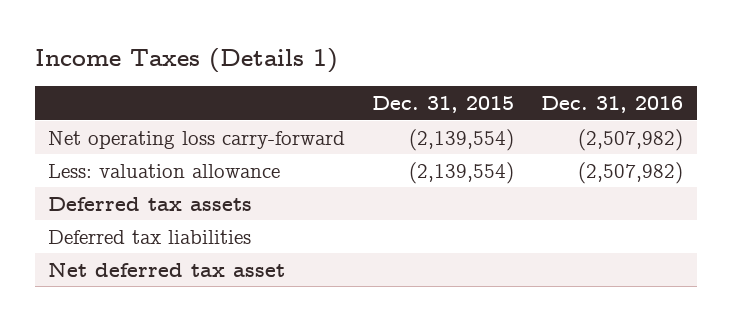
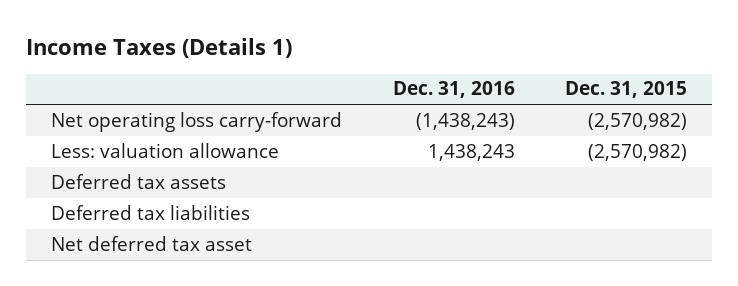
[409,128,515,151] (2,139,554) -> [587,112,687,130] (2,570,982)
[578,128,684,151] (2,507,982) -> [415,112,515,130] (1,438,243)
[409,161,515,184] (2,139,554) -> [587,143,687,161] (2,570,982)
[578,161,684,184] (2,507,982) -> [427,143,515,161] 1,438,243

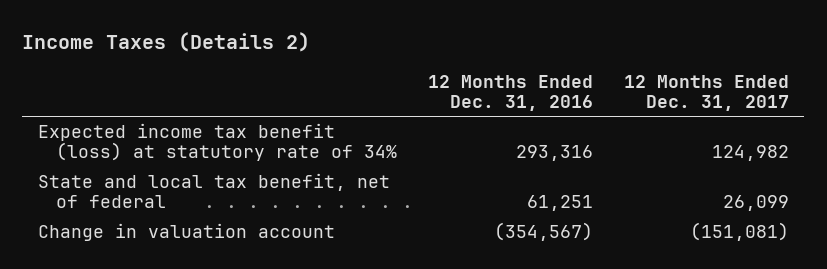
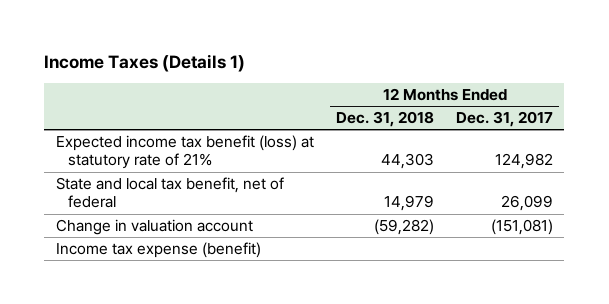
[22,32,311,53] Income Taxes (Details 2) -> [44,54,246,73] Income Taxes (Details 1)
[428,74,594,111] 12 Months Ended Dec. 31, 2016 -> none
none -> [335,111,434,128] Dec. 31, 2018
[37,123,398,162] Expected income tax benefit (loss) at statutory rate of 34% -> [55,134,314,170] Expected income tax benefit (loss) at statutory rate of 21%
none -> [55,241,261,258] Income tax expense (benefit)

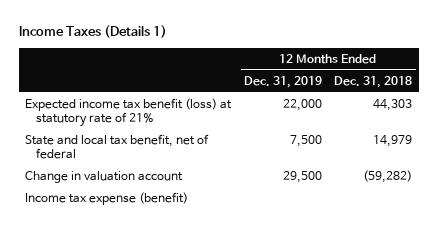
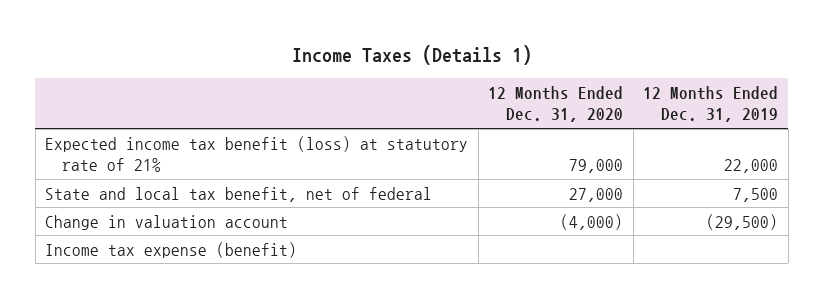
[334,75,413,88] Dec. 31, 2018 -> none
none -> [488,85,624,123] 12 Months Ended Dec. 31, 2020
[282,171,322,184] 29,500 -> [706,213,779,230] (29,500)

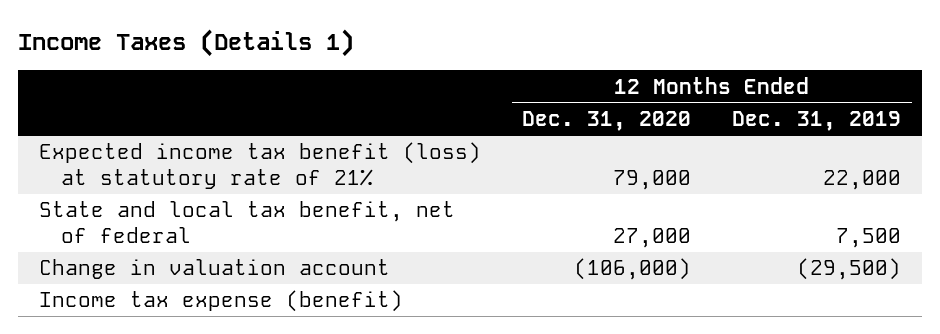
[560,213,624,230] (4,000) -> [574,258,692,281] (106,000)

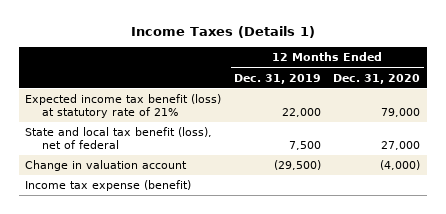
[38,201,455,244] State and local tax benefit, net of federal -> [25,127,213,150] State and local tax benefit (loss), net of federal
[574,258,692,281] (106,000) -> [380,160,421,171] (4,000)

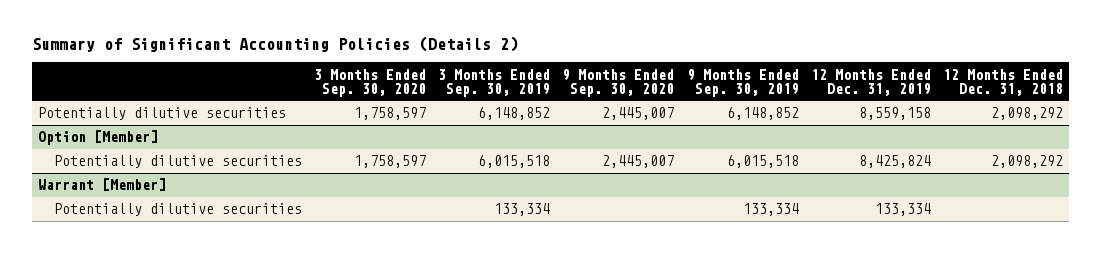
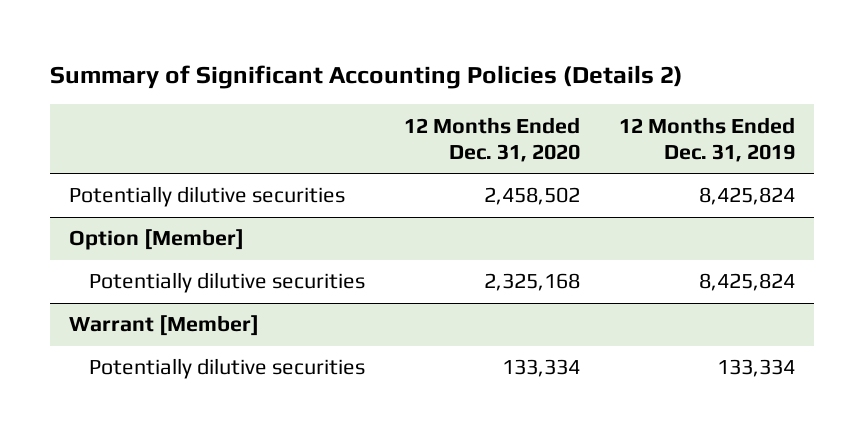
[313,68,426,98] 3 Months Ended Sep. 30, 2020 -> none
[438,68,551,98] 3 Months Ended Sep. 30, 2019 -> none
[562,68,675,98] 9 Months Ended Sep. 30, 2020 -> none
[686,68,799,98] 9 Months Ended Sep. 30, 2019 -> none
[943,68,1064,97] 12 Months Ended Dec. 31, 2018 -> none
none -> [403,116,580,162] 12 Months Ended Dec. 31, 2020
[859,107,932,121] 8,559,158 -> [698,187,795,206] 8,425,824

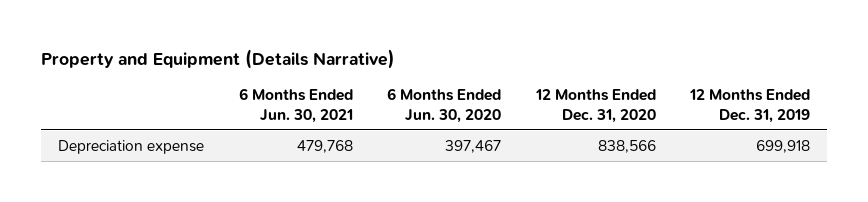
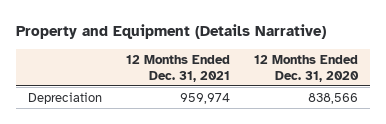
[238,88,353,123] 6 Months Ended Jun. 30, 2021 -> none
[387,88,502,123] 6 Months Ended Jun. 30, 2020 -> none
[689,89,811,123] 12 Months Ended Dec. 31, 2019 -> none
none -> [125,55,230,82] 12 Months Ended Dec. 31, 2021
[58,140,205,155] Depreciation expense -> [28,92,103,105] Depreciation

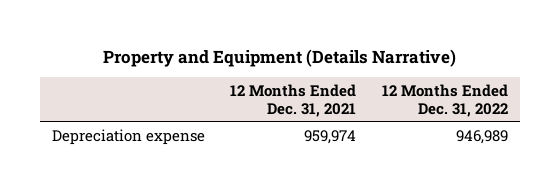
[253,55,359,82] 12 Months Ended Dec. 31, 2020 -> none
none -> [381,83,508,117] 12 Months Ended Dec. 31, 2022
[28,92,103,105] Depreciation -> [52,129,206,146] Depreciation expense

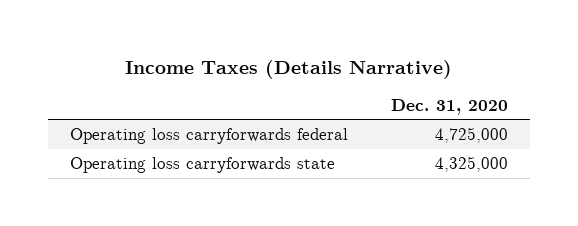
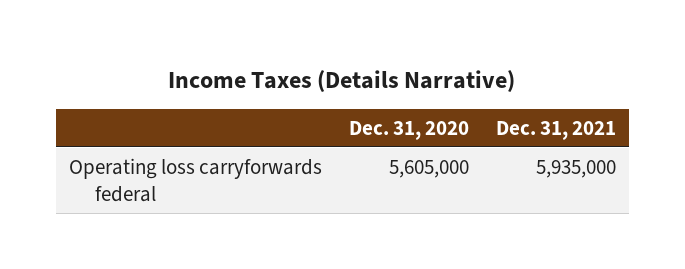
none -> [495,120,616,140] Dec. 31, 2021
[69,157,335,174] Operating loss carryforwards state -> none
[435,127,509,144] 4,725,000 -> [388,159,469,178] 5,605,000

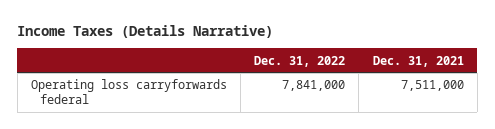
[348,120,469,140] Dec. 31, 2020 -> none
none -> [254,55,346,67] Dec. 31, 2022
[535,159,616,178] 5,935,000 -> [400,80,464,92] 7,511,000

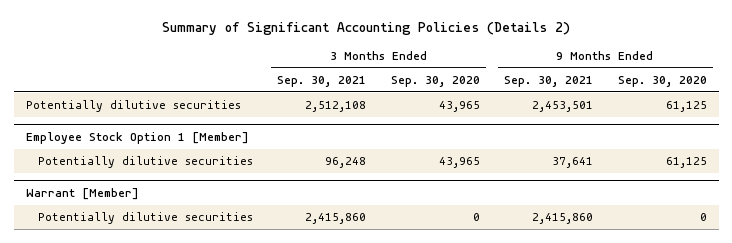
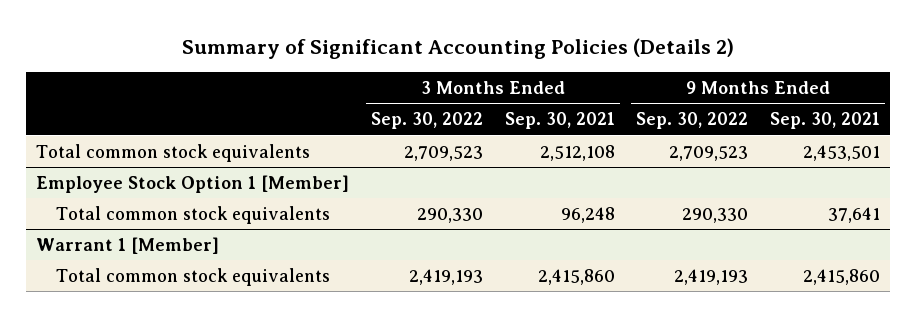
[390,76,480,88] Sep. 30, 2020 -> none
[617,76,707,88] Sep. 30, 2020 -> none
none -> [370,112,483,130] Sep. 30, 2022
none -> [636,112,749,130] Sep. 30, 2022
[25,100,241,113] Potentially dilutive securities -> [36,143,311,162] Total common stock equivalents
[37,156,253,169] Potentially dilutive securities -> [56,205,331,224] Total common stock equivalents
[25,187,139,200] Warrant [Member] -> [36,236,220,254] Warrant 1 [Member]
[37,212,253,225] Potentially dilutive securities -> [56,267,331,286] Total common stock equivalents

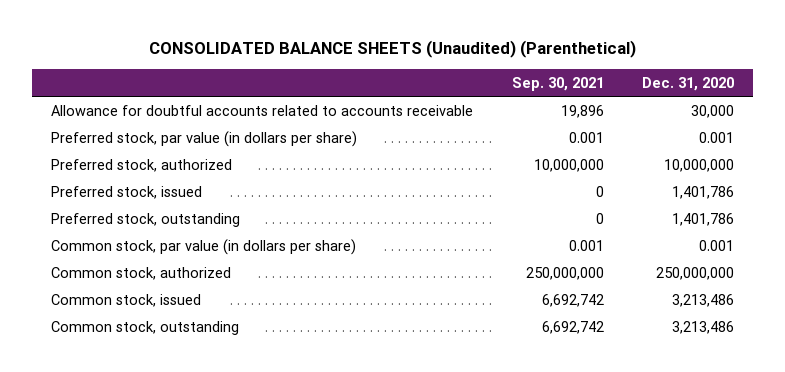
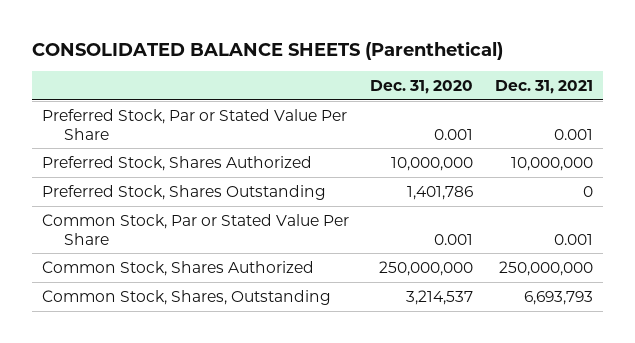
[148,40,636,59] CONSOLIDATED BALANCE SHEETS (Unaudited) (Parenthetical) -> [31,40,503,60] CONSOLIDATED BALANCE SHEETS (Parenthetical)
[511,76,604,91] Sep. 30, 2021 -> none
none -> [494,79,593,94] Dec. 31, 2021
[51,104,474,116] Allowance for doubtful accounts related to accounts receivable -> none
[51,185,203,199] Preferred stock, issued -> none
[51,293,202,307] Common stock, issued -> none
[51,130,358,147] Preferred stock, par value (in dollars per share) -> [42,108,348,140] Preferred Stock, Par or Stated Value Per Share
[51,158,233,172] Preferred stock, authorized -> [42,155,313,171] Preferred Stock, Shares Authorized
[51,212,241,227] Preferred stock, outstanding -> [42,184,327,200] Preferred Stock, Shares Outstanding
[51,238,357,255] Common stock, par value (in dollars per share) -> [42,213,350,245] Common Stock, Par or Stated Value Per Share
[51,266,232,280] Common stock, authorized -> [42,260,315,276] Common Stock, Shares Authorized
[51,320,240,335] Common stock, outstanding -> [42,289,332,305] Common Stock, Shares, Outstanding
[671,320,734,334] 3,213,486 -> [406,289,474,305] 3,214,537

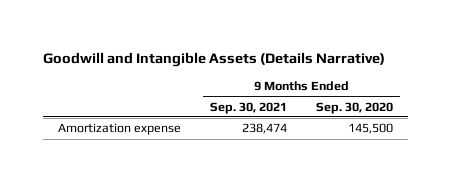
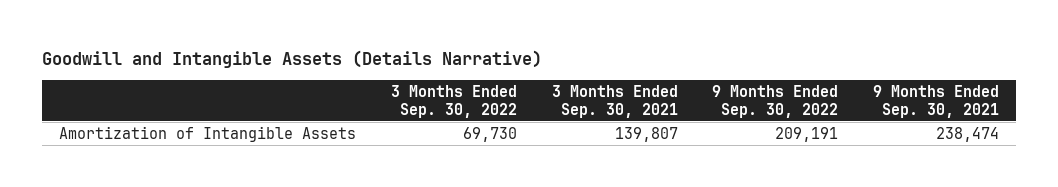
[316,101,394,114] Sep. 30, 2020 -> none
none -> [390,84,517,118] 3 Months Ended Sep. 30, 2022
none -> [551,84,678,118] 3 Months Ended Sep. 30, 2021
none -> [712,84,839,118] 9 Months Ended Sep. 30, 2022
[57,123,181,136] Amortization expense -> [59,125,357,142] Amortization of Intangible Assets

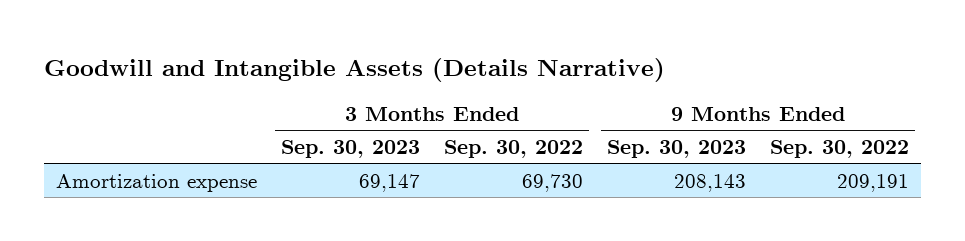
[551,84,678,118] 3 Months Ended Sep. 30, 2021 -> none
[872,84,999,118] 9 Months Ended Sep. 30, 2021 -> none
none -> [281,139,421,158] Sep. 30, 2023
none -> [607,139,747,158] Sep. 30, 2023
[59,125,357,142] Amortization of Intangible Assets -> [56,173,258,192] Amortization expense

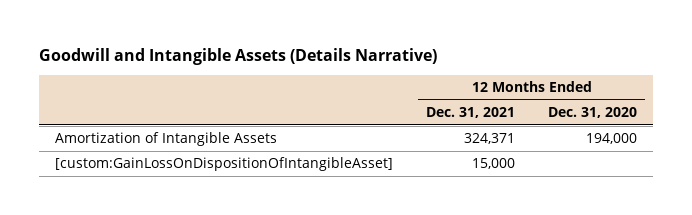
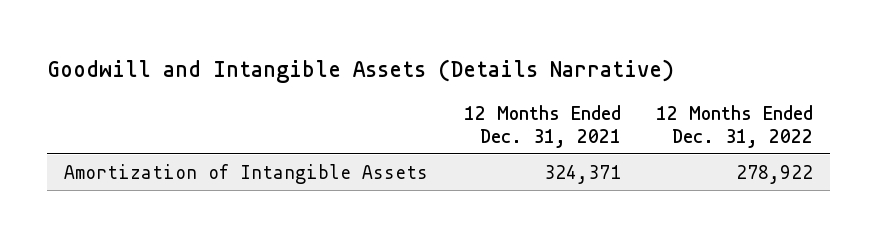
[548,107,638,119] Dec. 31, 2020 -> none
none -> [655,105,813,148] 12 Months Ended Dec. 31, 2022
[55,157,394,172] [custom:GainLossOnDispositionOfIntangibleAsset] -> none

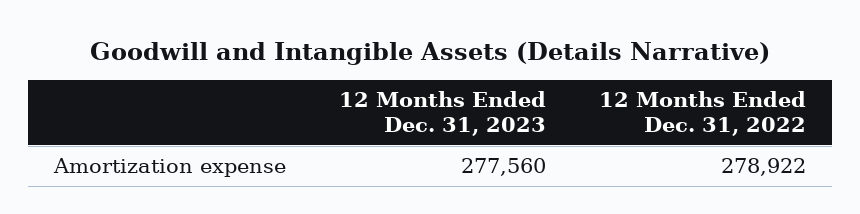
[463,105,621,148] 12 Months Ended Dec. 31, 2021 -> none
none -> [338,91,546,137] 12 Months Ended Dec. 31, 2023
[64,164,429,185] Amortization of Intangible Assets -> [53,158,287,178] Amortization expense

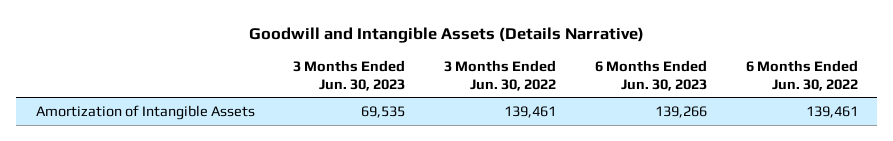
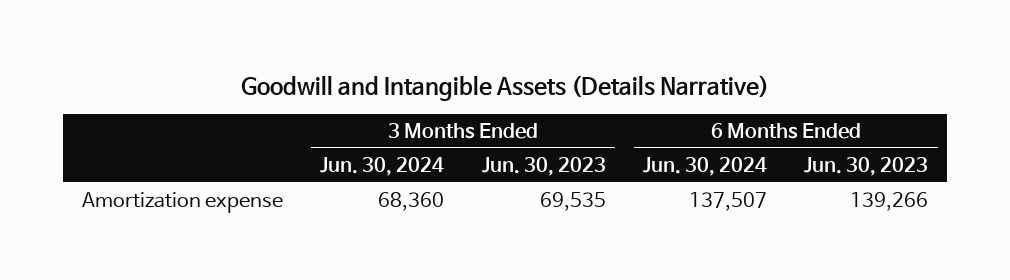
[444,60,557,91] 3 Months Ended Jun. 30, 2022 -> none
[745,60,858,91] 6 Months Ended Jun. 30, 2022 -> none
none -> [320,157,445,177] Jun. 30, 2024
none -> [643,157,768,177] Jun. 30, 2024
[35,104,255,120] Amortization of Intangible Assets -> [82,192,284,214] Amortization expense

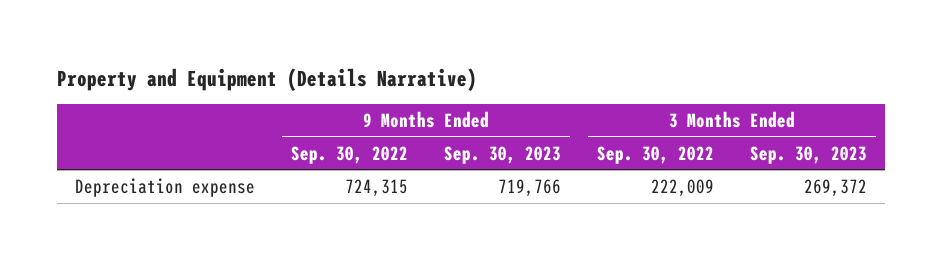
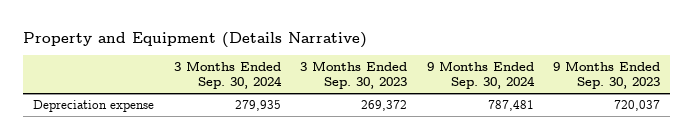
[290,145,408,164] Sep. 30, 2022 -> none
[596,145,714,164] Sep. 30, 2022 -> none
none -> [173,60,282,90] 3 Months Ended Sep. 30, 2024
none -> [426,60,535,90] 9 Months Ended Sep. 30, 2024
[497,178,561,197] 719,766 -> [614,100,661,112] 720,037

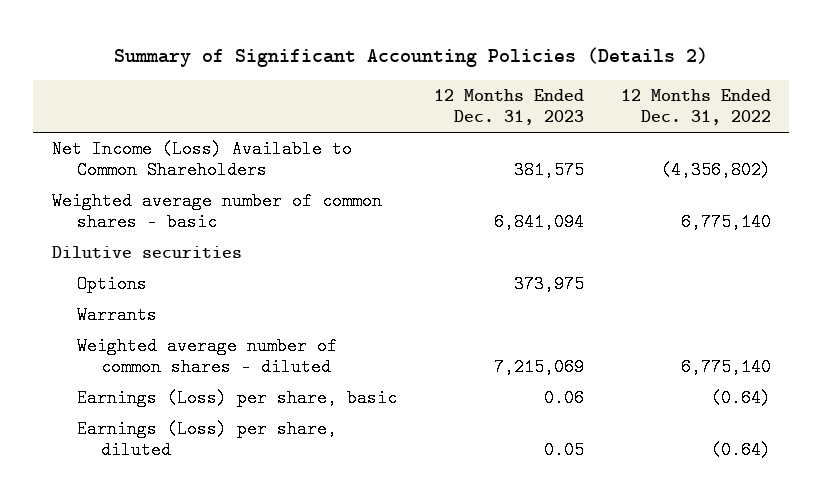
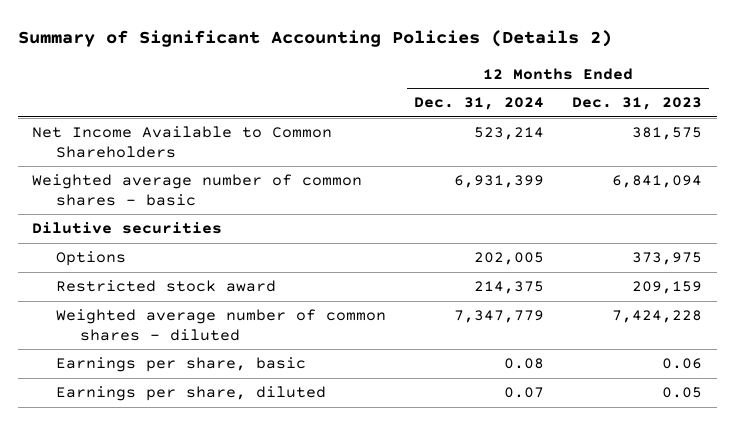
[620,88,771,126] 12 Months Ended Dec. 31, 2022 -> none
none -> [414,97,545,111] Dec. 31, 2024
[51,139,352,180] Net Income (Loss) Available to Common Shareholders -> [31,126,332,158] Net Income Available to Common Shareholders
[76,305,157,324] Warrants -> none
none -> [55,280,276,293] Restricted stock award
[493,358,584,377] 7,215,069 -> [612,310,703,324] 7,424,228
[76,388,397,407] Earnings (Loss) per share, basic -> [55,357,306,373] Earnings per share, basic
[76,419,337,460] Earnings (Loss) per share, diluted -> [55,386,326,402] Earnings per share, diluted

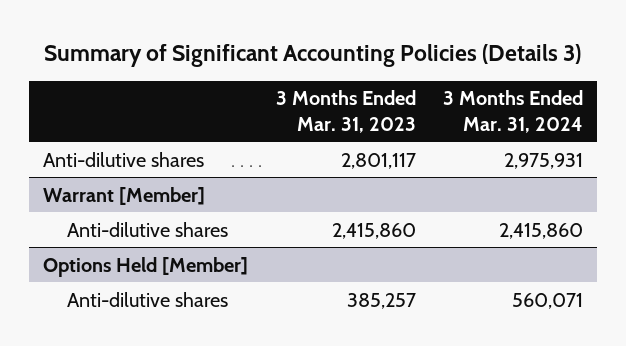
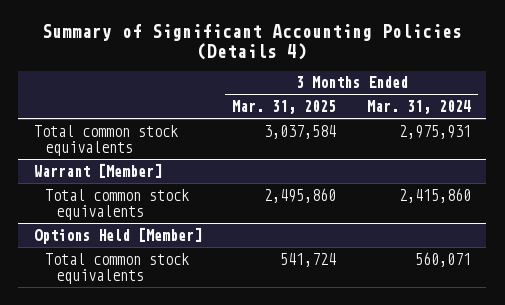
[44,43,582,67] Summary of Significant Accounting Policies (Details 3) -> [42,24,463,60] Summary of Significant Accounting Policies (Details 4)
[275,90,416,133] 3 Months Ended Mar. 31, 2023 -> none
none -> [232,100,337,115] Mar. 31, 2025
[43,151,205,167] Anti-dilutive shares -> [33,124,178,156] Total common stock equivalents
[66,221,228,237] Anti-dilutive shares -> [44,188,189,220] Total common stock equivalents
[66,291,228,307] Anti-dilutive shares -> [44,252,189,284] Total common stock equivalents

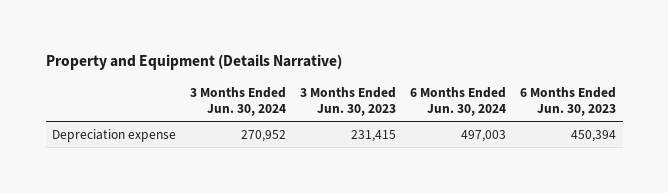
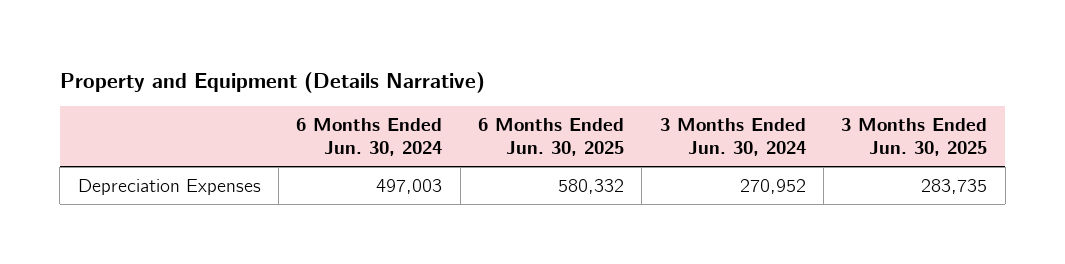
[300,86,397,117] 3 Months Ended Jun. 30, 2023 -> none
[519,86,616,117] 6 Months Ended Jun. 30, 2023 -> none
none -> [478,118,625,156] 6 Months Ended Jun. 30, 2025
none -> [841,118,988,156] 3 Months Ended Jun. 30, 2025
[52,129,177,143] Depreciation expense -> [77,178,261,195] Depreciation Expenses

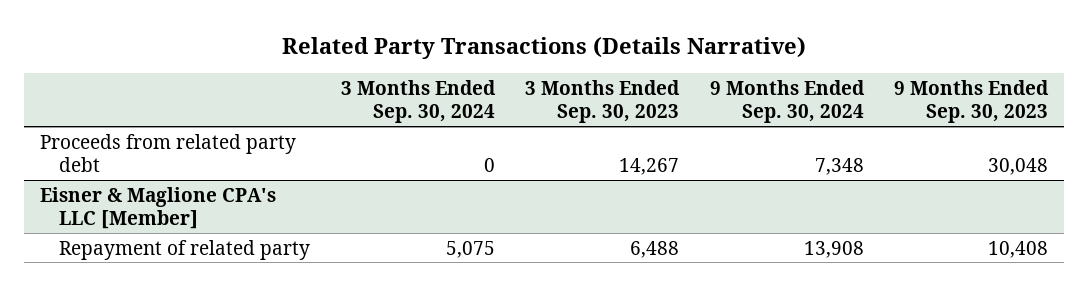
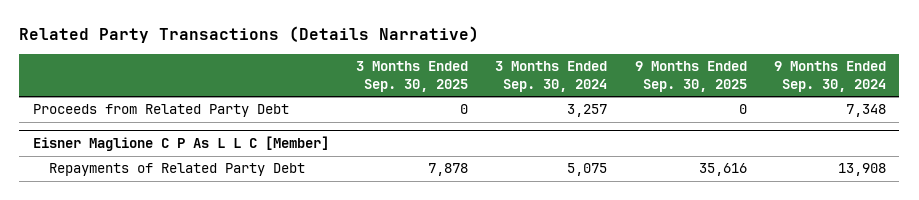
[525,79,681,124] 3 Months Ended Sep. 30, 2023 -> none
[894,79,1050,124] 9 Months Ended Sep. 30, 2023 -> none
none -> [356,61,469,92] 3 Months Ended Sep. 30, 2025
none -> [634,61,747,92] 9 Months Ended Sep. 30, 2025
[39,133,296,173] Proceeds from related party debt -> [33,104,290,118] Proceeds from Related Party Debt
[483,158,495,173] 0 -> [567,104,608,118] 3,257
[39,186,276,230] Eisner & Maglione CPA's LLC [Member] -> [33,135,330,151] Eisner Maglione C P As L L C [Member]
[59,239,311,260] Repayment of related party -> [48,163,305,177] Repayments of Related Party Debt

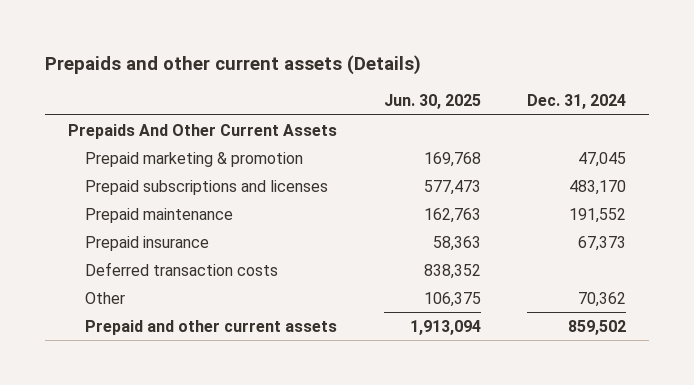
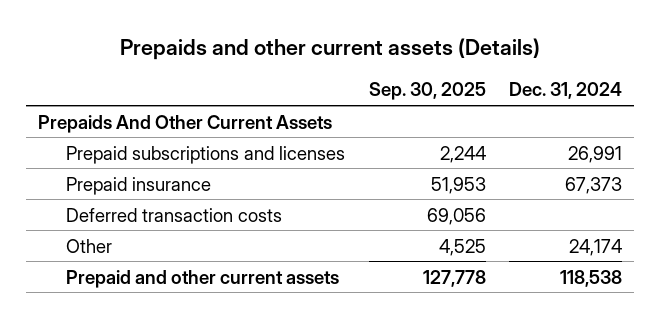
[383,94,481,110] Jun. 30, 2025 -> none
none -> [368,82,486,101] Sep. 30, 2025
[85,151,304,167] Prepaid marketing & promotion -> none
[85,207,234,223] Prepaid maintenance -> none
[568,179,626,195] 483,170 -> [568,145,623,163] 26,991
[577,291,626,307] 70,362 -> [569,238,623,256] 24,174
[567,319,626,335] 859,502 -> [560,269,623,287] 118,538

